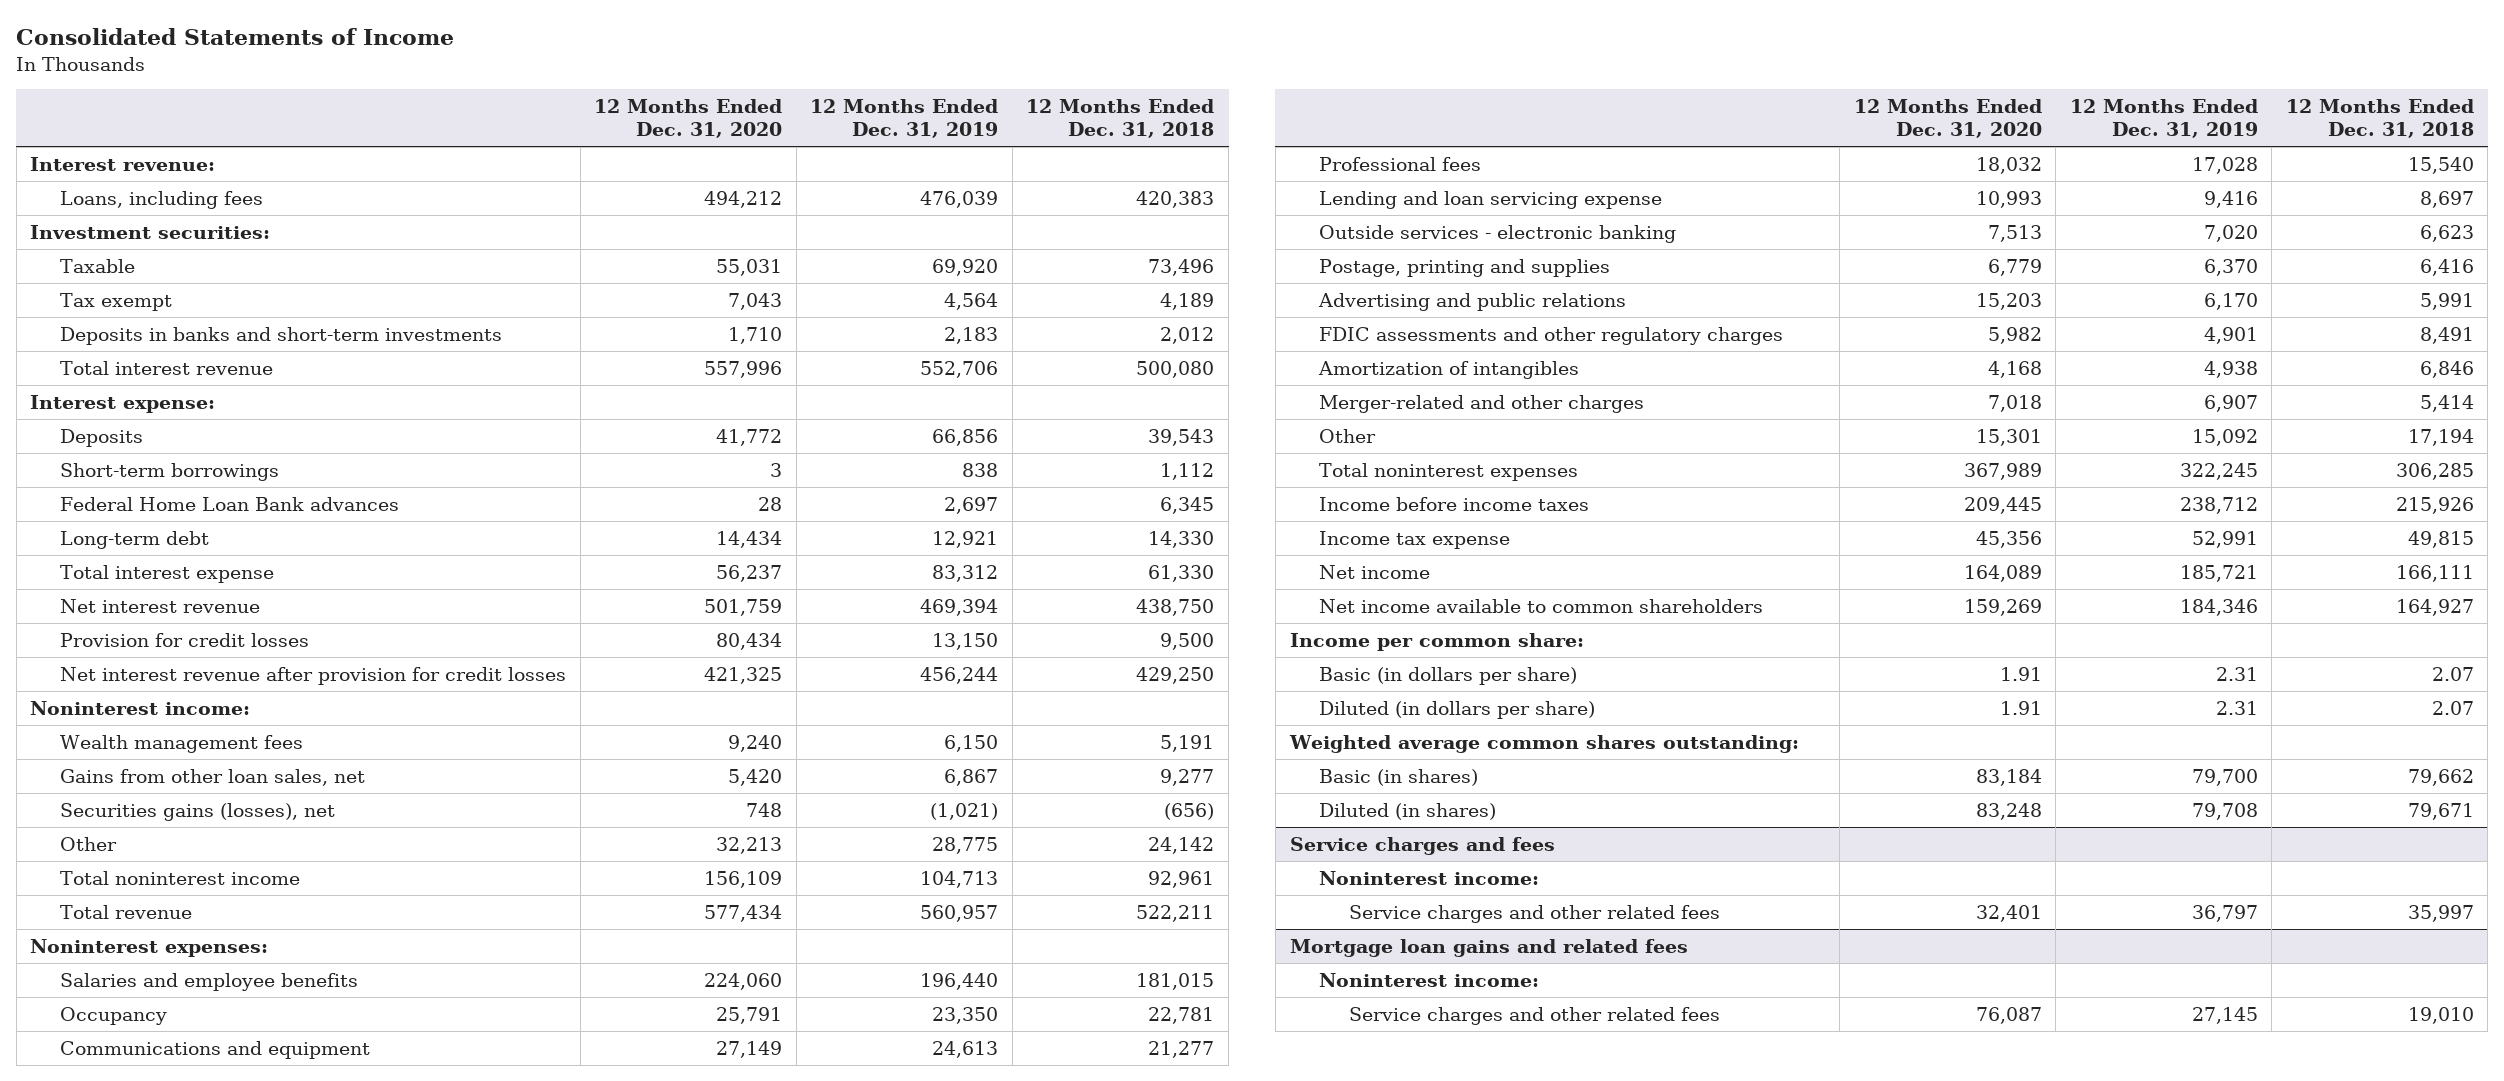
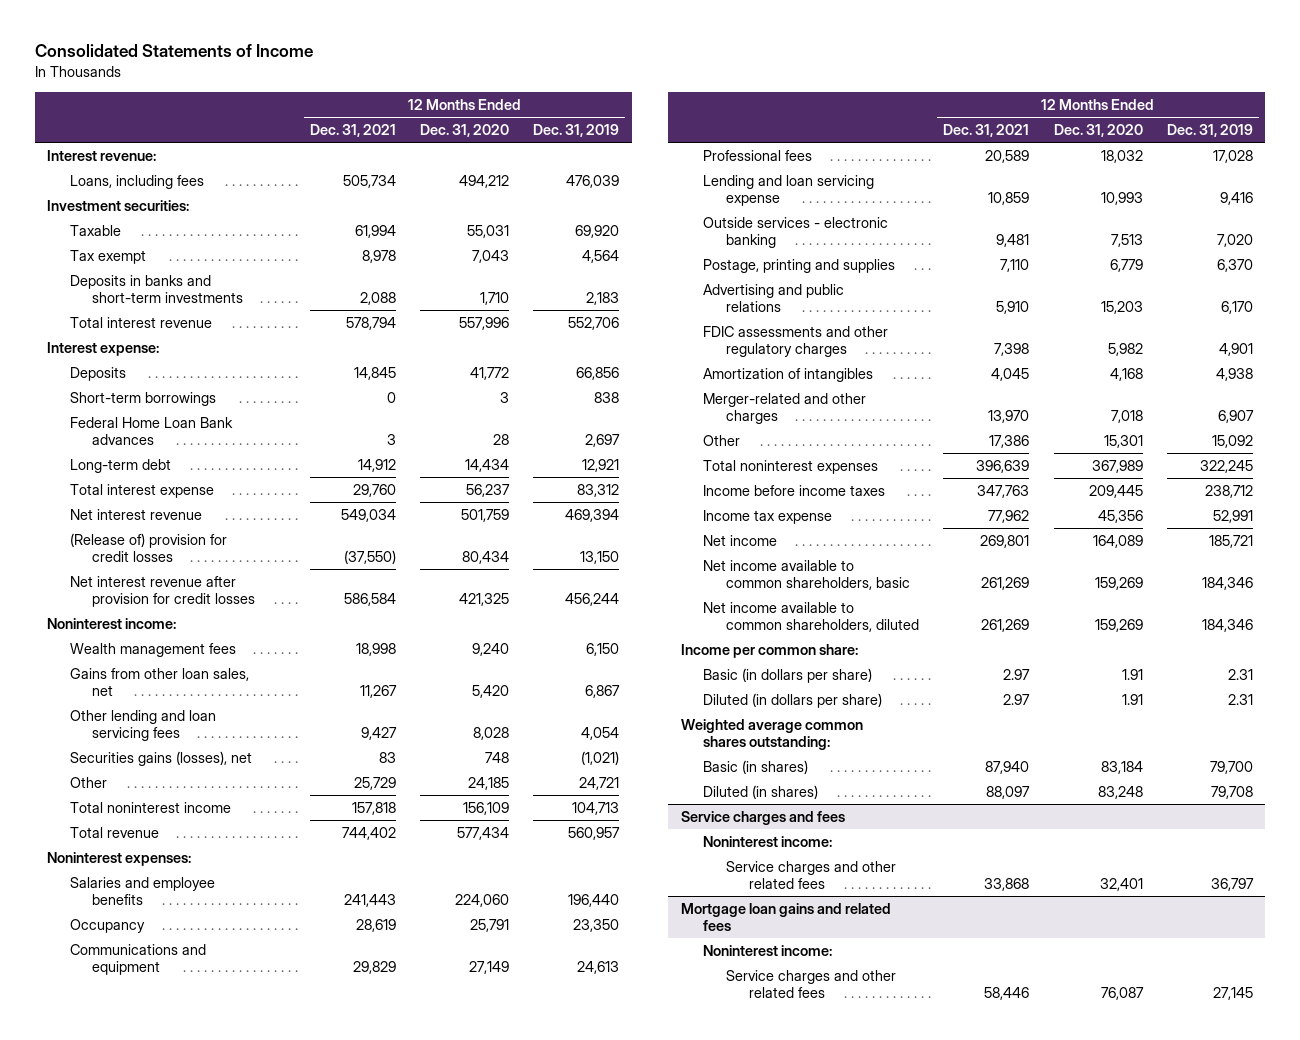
[1026,99,1215,139] 12 Months Ended Dec. 31, 2018 -> none
none -> [309,124,396,138] Dec. 31, 2021
[60,632,310,647] Provision for credit losses -> [69,532,227,563] (Release of) provision for credit losses
none -> [69,709,216,742] Other lending and loan servicing fees
[716,836,783,854] 32,213 -> [468,776,510,790] 24,185
[932,836,999,854] 28,775 -> [579,776,620,790] 24,721
[1319,598,1764,613] Net income available to common shareholders -> [703,559,911,591] Net income available to common shareholders, basic
none -> [703,601,920,633] Net income available to common shareholders, diluted

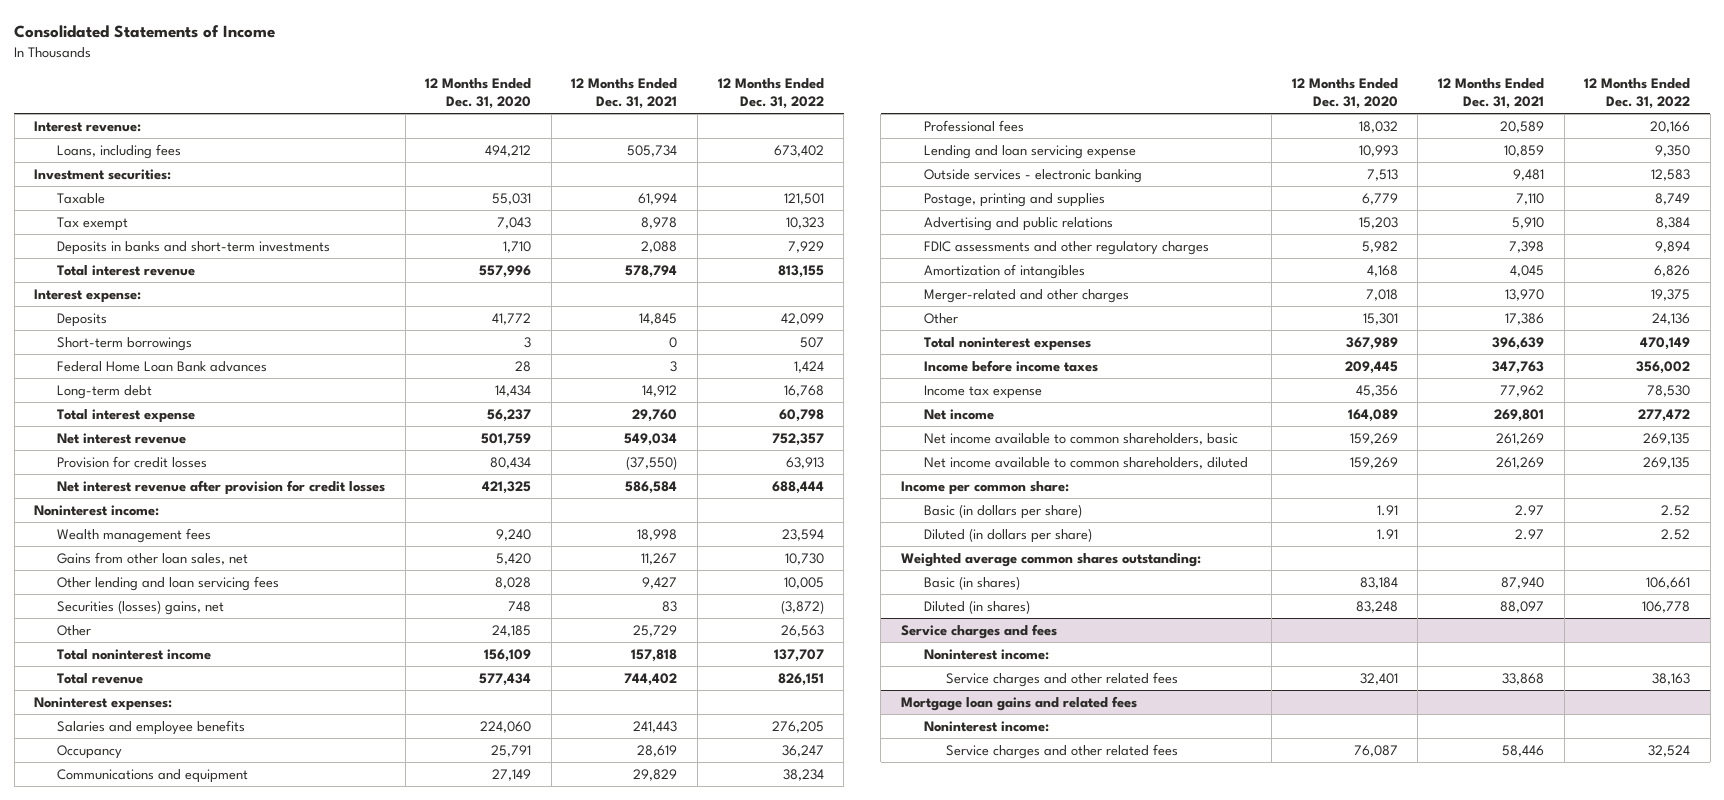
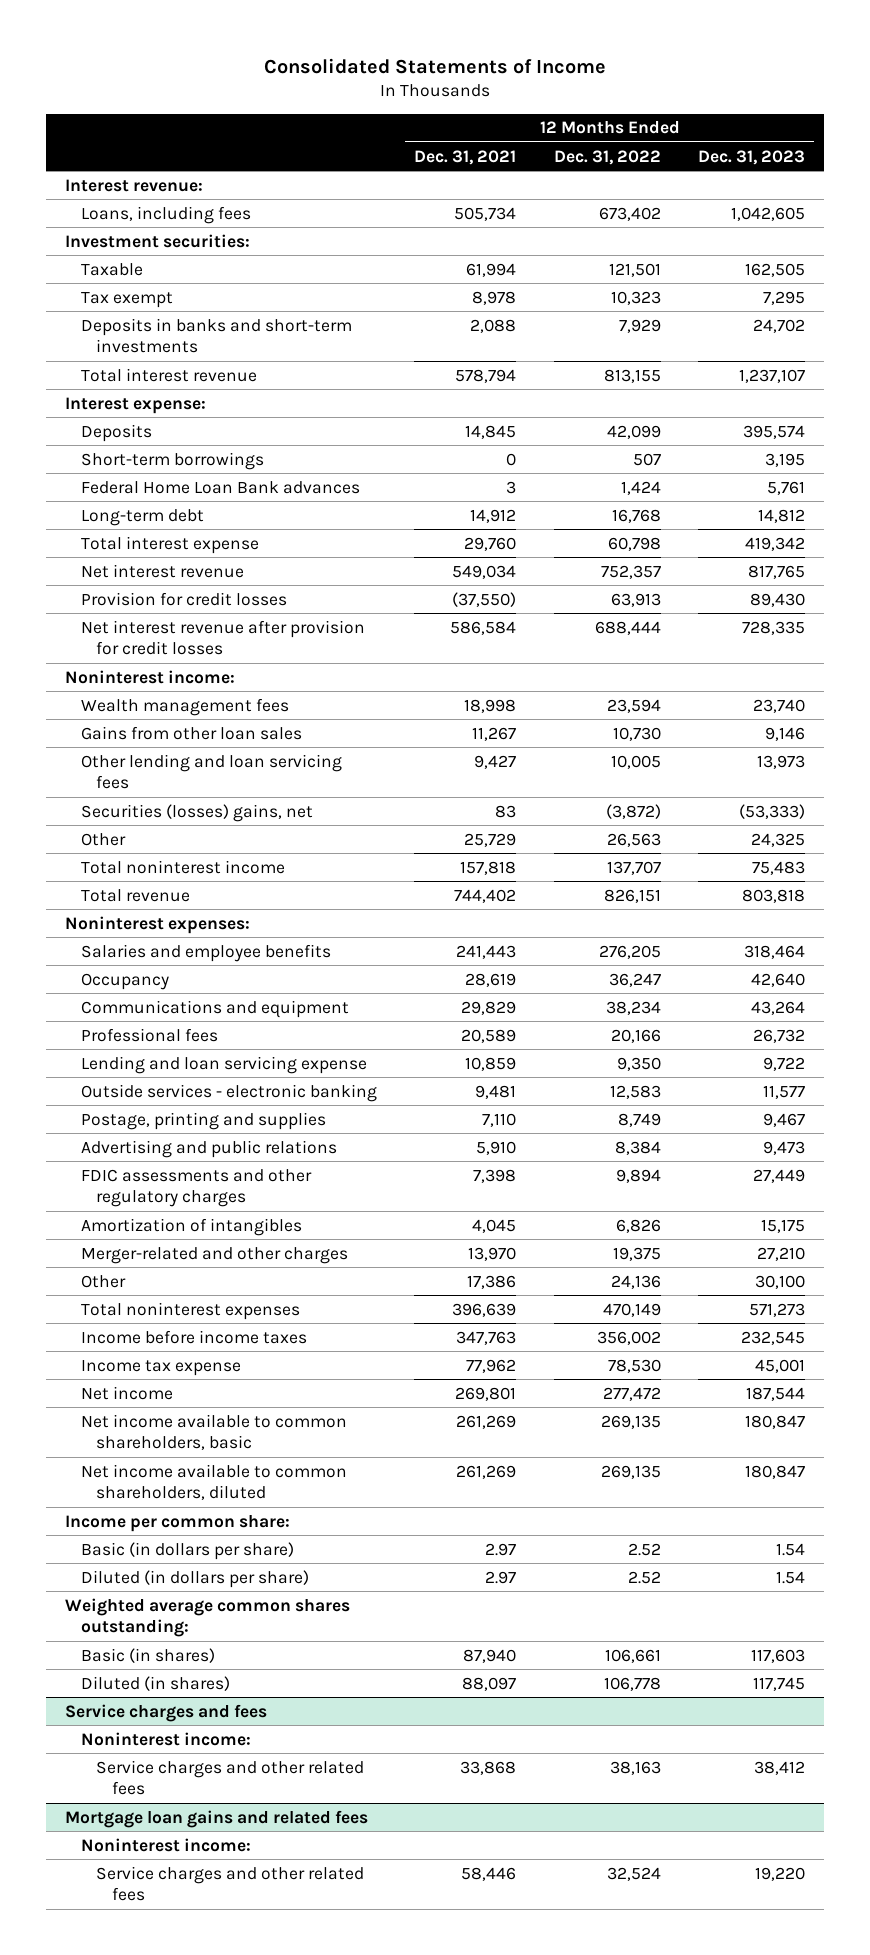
[425,78,532,109] 12 Months Ended Dec. 31, 2020 -> none
none -> [697,149,805,165] Dec. 31, 2023
[57,551,249,565] Gains from other loan sales, net -> [80,725,302,740] Gains from other loan sales

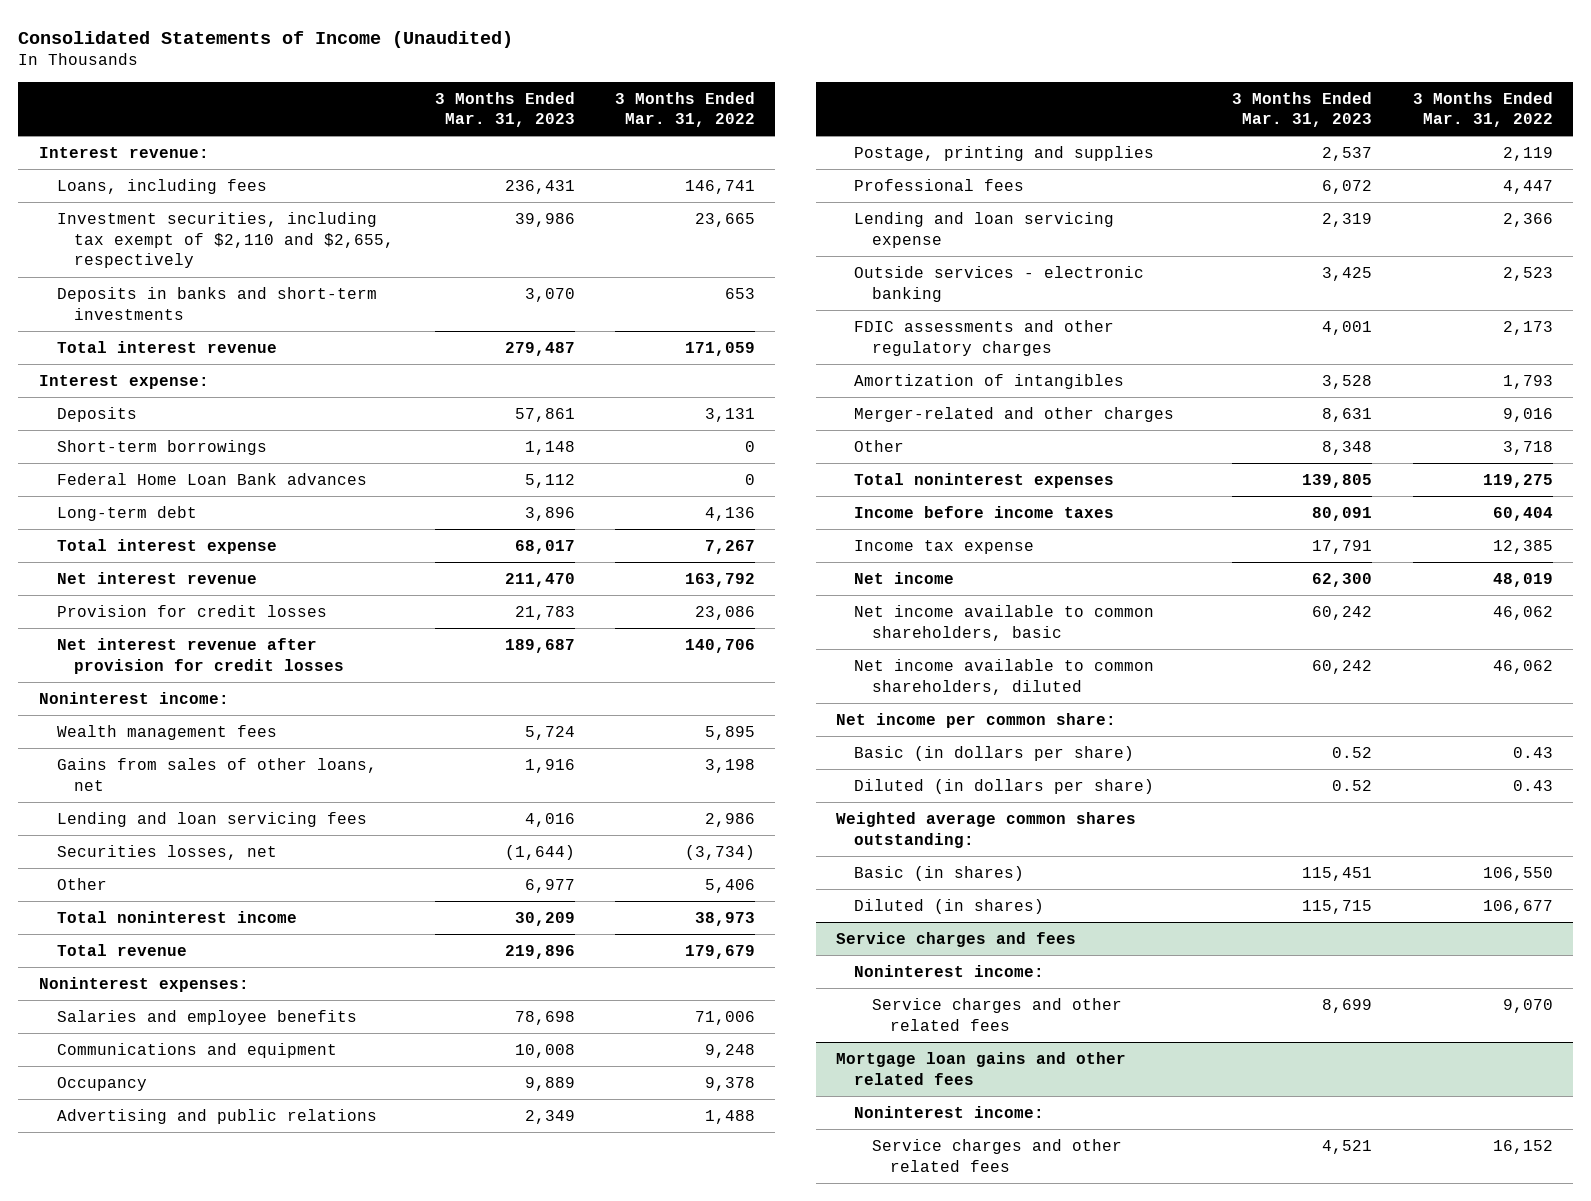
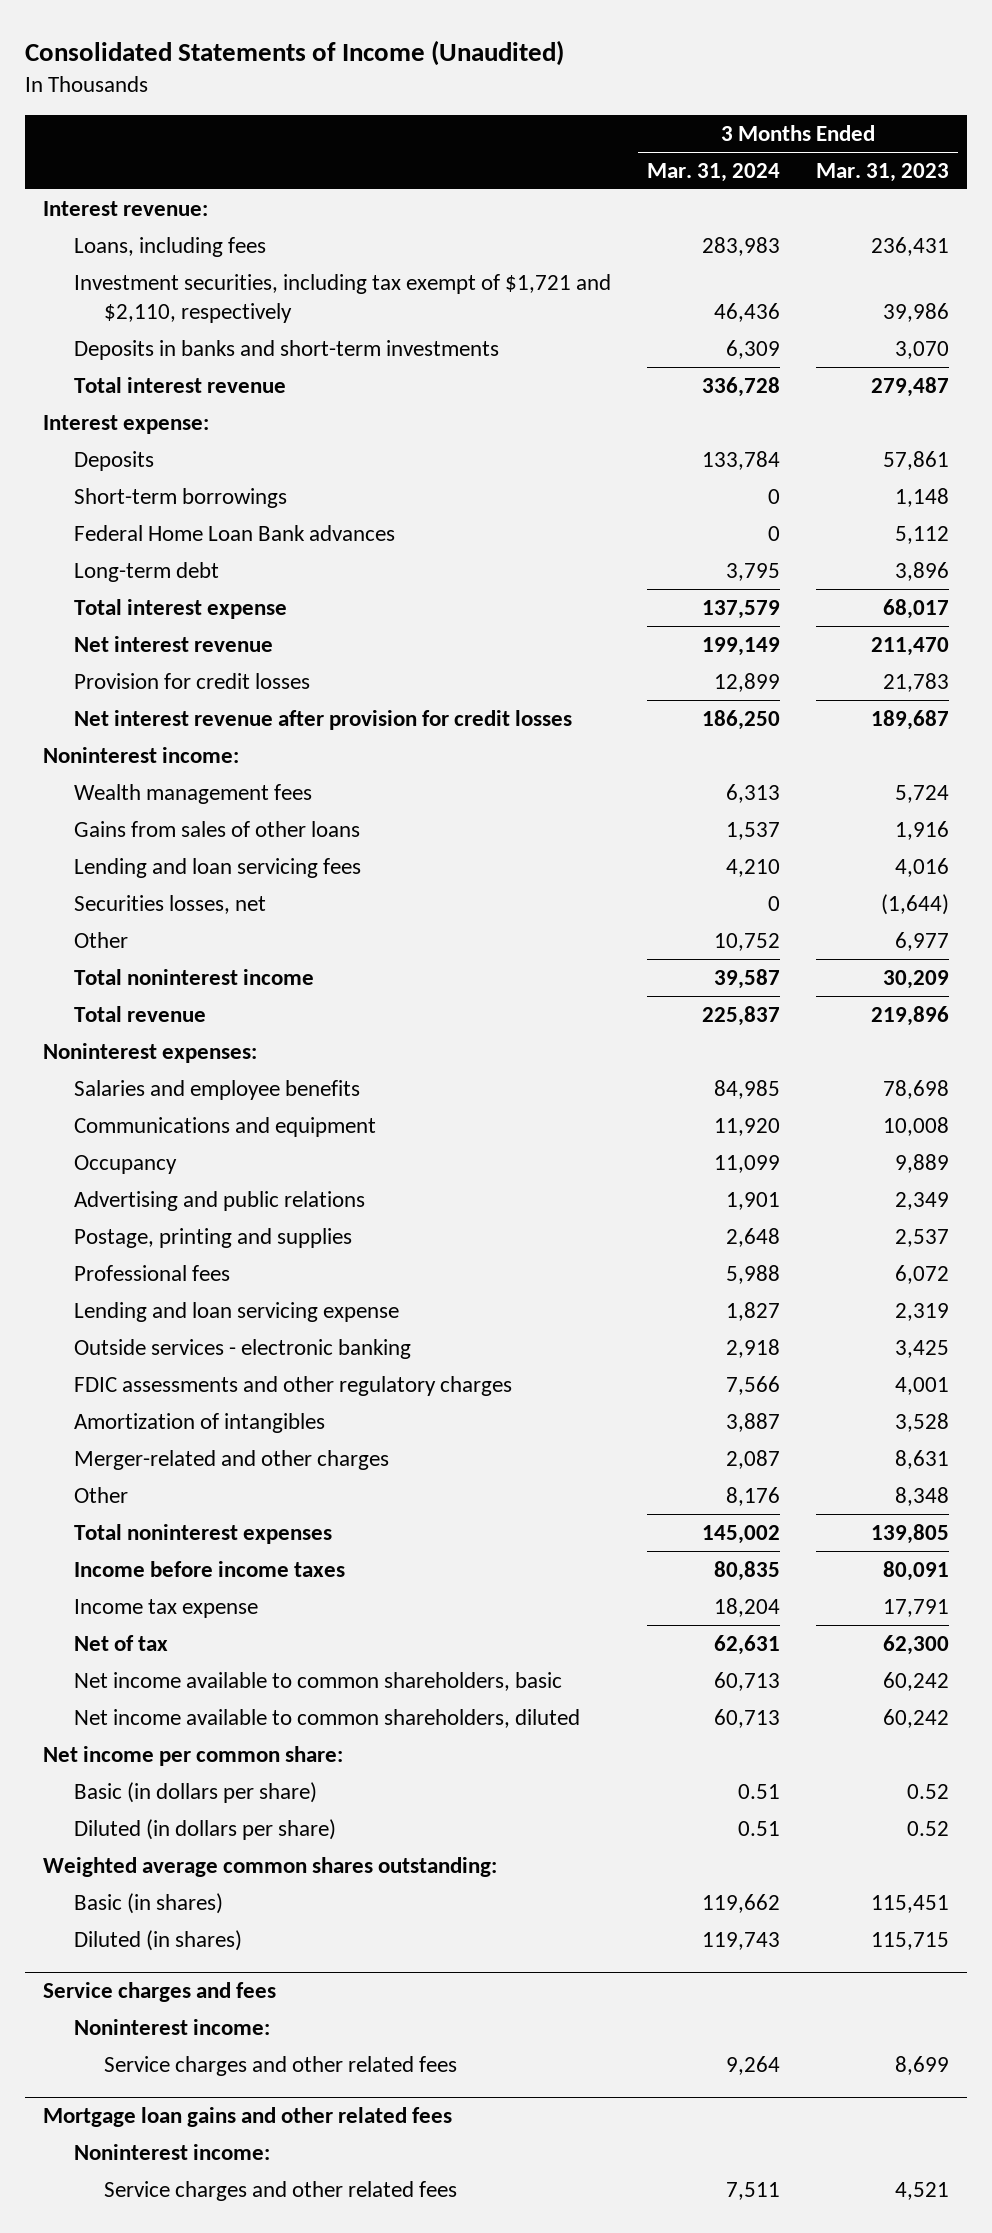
[615,91,756,128] 3 Months Ended Mar. 31, 2022 -> none
none -> [646,163,780,183] Mar. 31, 2024
[56,211,395,269] Investment securities, including tax exempt of $2,110 and $2,655, respectively -> [73,273,611,324] Investment securities, including tax exempt of $1,721 and $2,110, respectively
[56,757,377,791] Gains from sales of other loans, net -> [73,820,360,837] Gains from sales of other loans
[853,571,954,584] Net income -> [73,1634,168,1651] Net of tax

